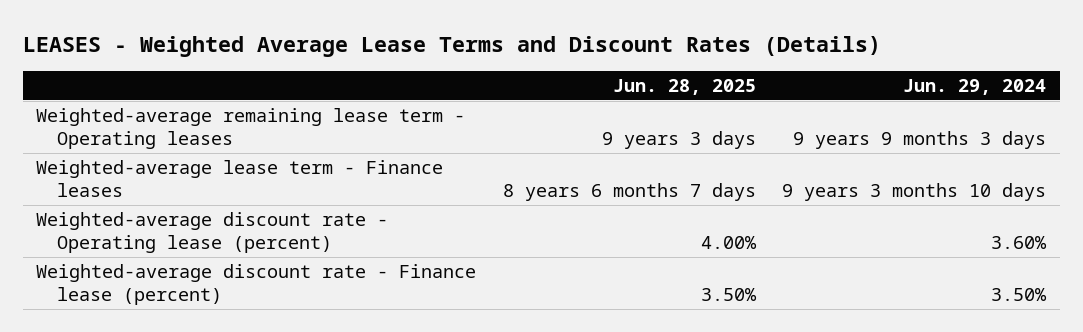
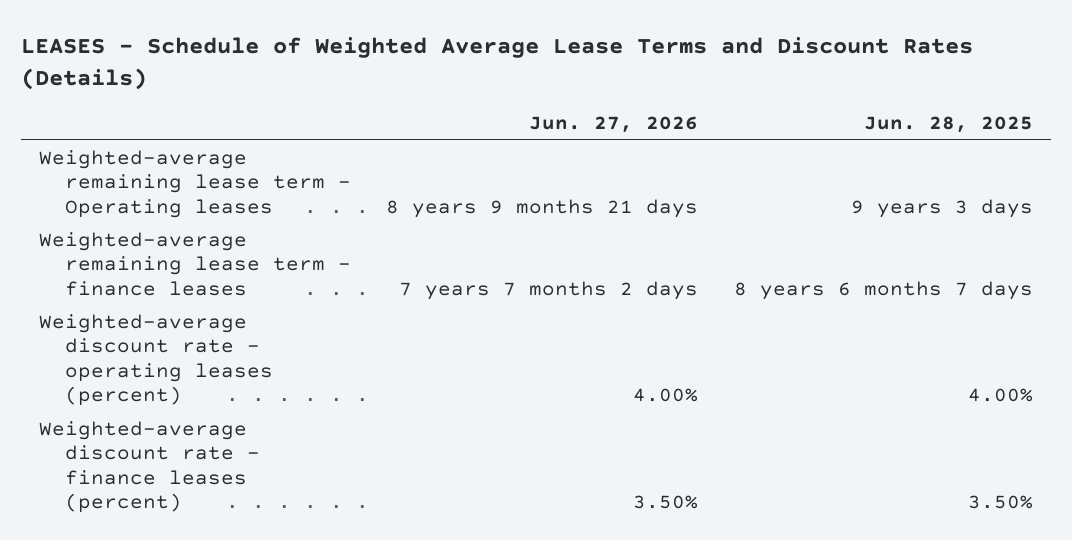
[23,36,882,58] LEASES - Weighted Average Lease Terms and Discount Rates (Details) -> [20,37,973,91] LEASES - Schedule of Weighted Average Lease Terms and Discount Rates (Details)
[903,78,1047,95] Jun. 29, 2024 -> none
none -> [529,116,699,134] Jun. 27, 2026
[36,160,444,198] Weighted-average lease term - Finance leases -> [38,231,351,296] Weighted-average remaining lease term - finance leases
[36,212,389,254] Weighted-average discount rate - Operating lease (percent) -> [38,313,273,407] Weighted-average discount rate - operating leases (percent)
[36,264,477,306] Weighted-average discount rate - Finance lease (percent) -> [38,420,260,514] Weighted-average discount rate - finance leases (percent)

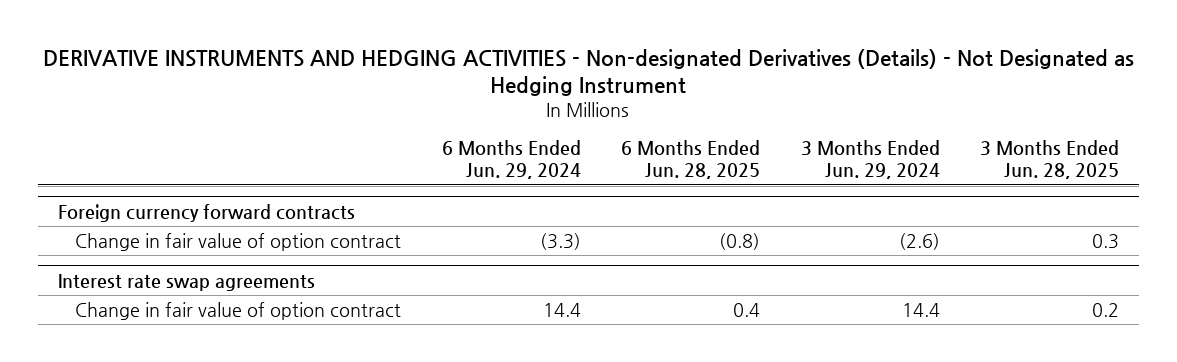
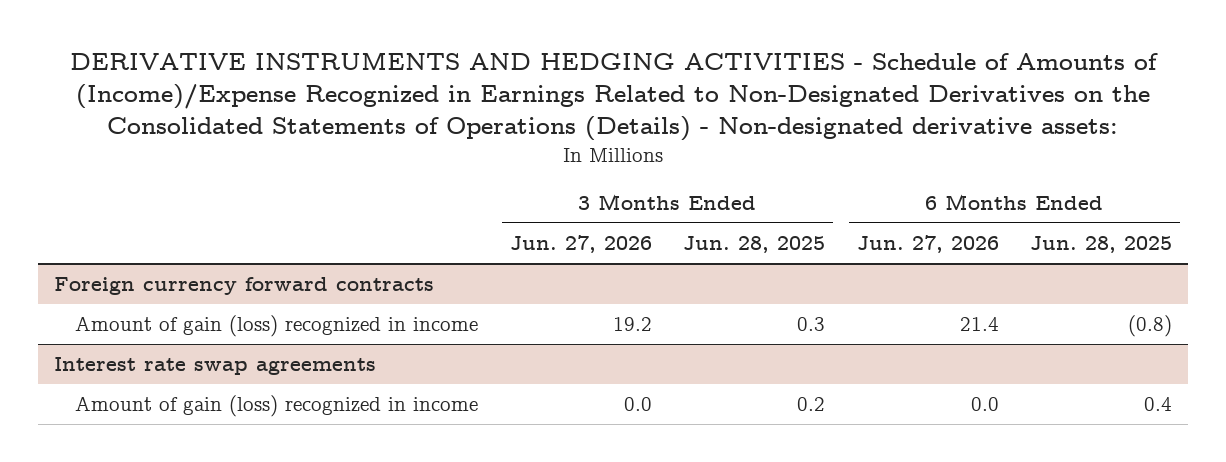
[43,48,1135,97] DERIVATIVE INSTRUMENTS AND HEDGING ACTIVITIES - Non-designated Derivatives (Details) - Not Designated as Hedging Instrument -> [70,52,1159,142] DERIVATIVE INSTRUMENTS AND HEDGING ACTIVITIES - Schedule of Amounts of (Income)/Expense Recognized in Earnings Related to Non-Designated Derivatives on the Consolidated Statements of Operations (Details) - Non-designated derivative assets:
[441,140,581,180] 6 Months Ended Jun. 29, 2024 -> none
[800,140,940,180] 3 Months Ended Jun. 29, 2024 -> none
none -> [509,235,652,254] Jun. 27, 2026
none -> [856,235,999,254] Jun. 27, 2026
[75,232,402,251] Change in fair value of option contract -> [75,315,479,338] Amount of gain (loss) recognized in income
[75,301,402,320] Change in fair value of option contract -> [75,395,479,418] Amount of gain (loss) recognized in income

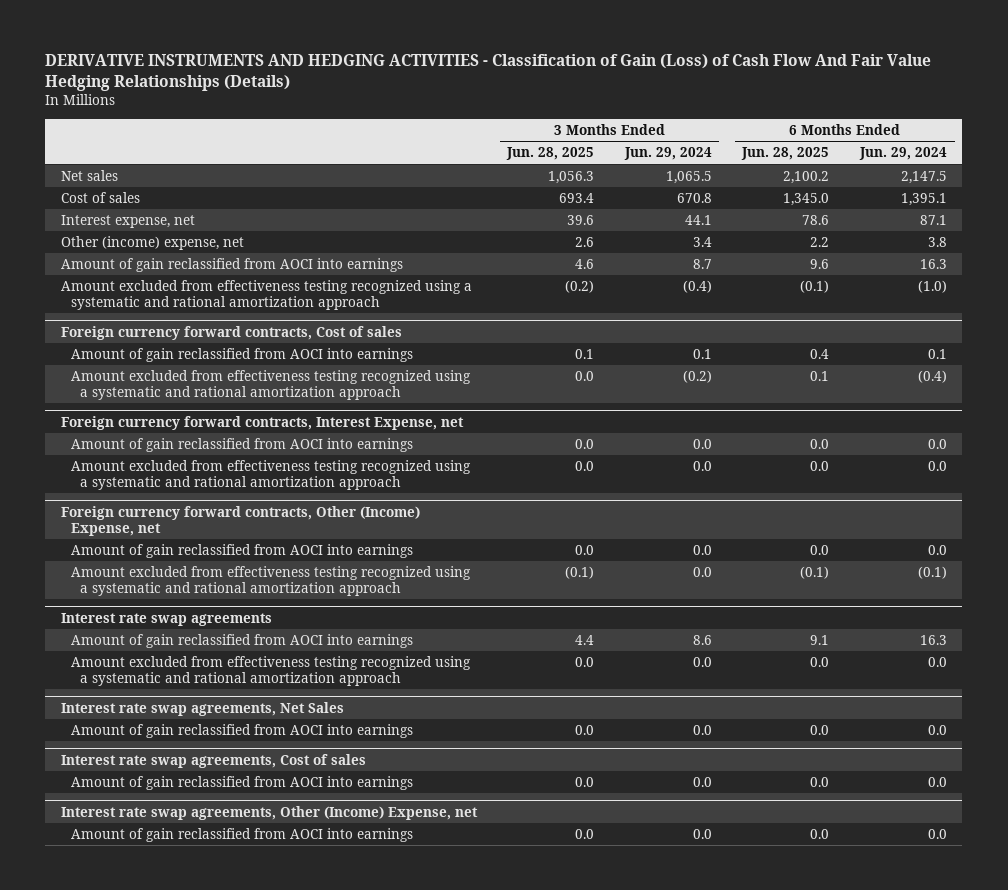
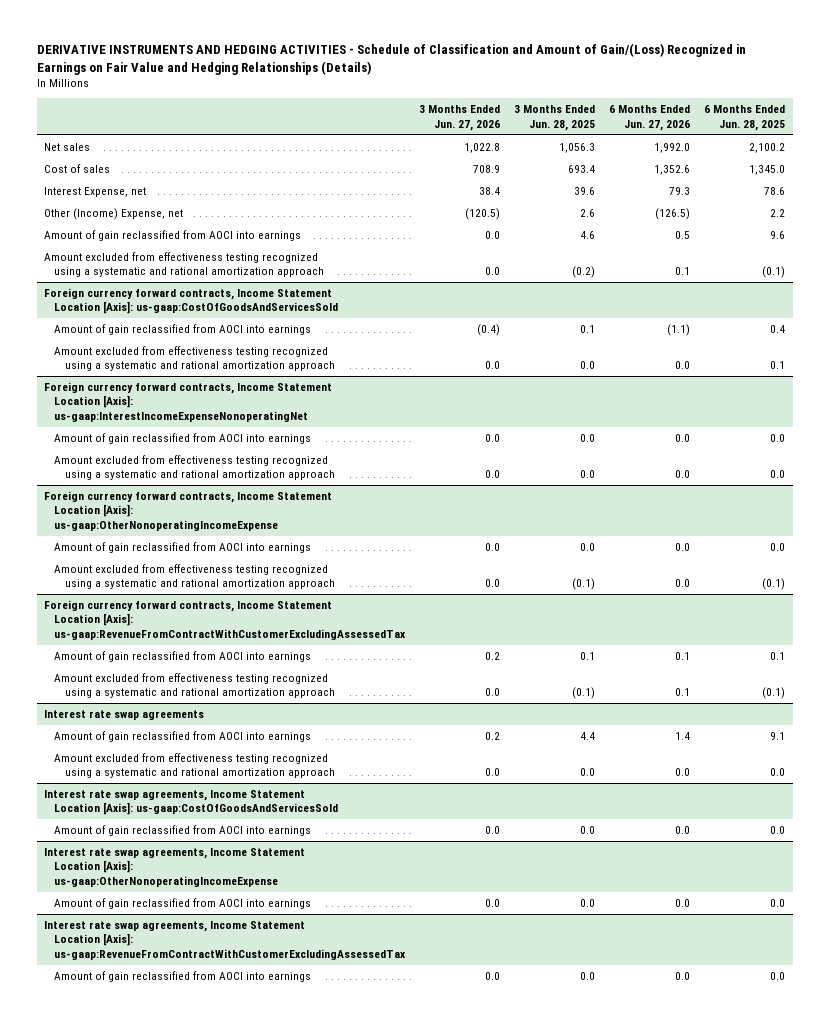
[45,54,932,92] DERIVATIVE INSTRUMENTS AND HEDGING ACTIVITIES - Classification of Gain (Loss) of Cash Flow And Fair Value Hedging Relationships (Details) -> [36,43,746,75] DERIVATIVE INSTRUMENTS AND HEDGING ACTIVITIES - Schedule of Classification and Amount of Gain/(Loss) Recognized in Earnings on Fair Value and Hedging Relationships (Details)
[623,147,712,161] Jun. 29, 2024 -> none
[858,147,947,161] Jun. 29, 2024 -> none
none -> [419,105,501,131] 3 Months Ended Jun. 27, 2026
none -> [609,105,691,131] 6 Months Ended Jun. 27, 2026
[60,215,195,229] Interest expense, net -> [43,187,146,198] Interest Expense, net
[60,236,244,251] Other (income) expense, net -> [43,208,183,221] Other (Income) Expense, net
[60,325,402,340] Foreign currency forward contracts, Cost of sales -> none
none -> [43,288,339,315] Foreign currency forward contracts, Income Statement Location [Axis]: us-gaap:CostOfGoodsAndServicesSold
[60,415,464,430] Foreign currency forward contracts, Interest Expense, net -> none
none -> [43,382,332,422] Foreign currency forward contracts, Income Statement Location [Axis]: us-gaap:InterestIncomeExpenseNonoperatingNet
[60,505,420,536] Foreign currency forward contracts, Other (Income) Expense, net -> none
none -> [43,491,332,531] Foreign currency forward contracts, Income Statement Location [Axis]: us-gaap:OtherNonoperatingIncomeExpense
none -> [43,600,407,640] Foreign currency forward contracts, Income Statement Location [Axis]: us-gaap:RevenueFromContractWithCustomerExcludingAssessedTax
none -> [54,651,312,663] Amount of gain reclassified from AOCI into earnings
none -> [54,673,335,699] Amount excluded from effectiveness testing recognized using a systematic and rational amortization approach
[60,701,344,716] Interest rate swap agreements, Net Sales -> none
none -> [43,790,339,816] Interest rate swap agreements, Income Statement Location [Axis]: us-gaap:CostOfGoodsAndServicesSold
[60,753,366,768] Interest rate swap agreements, Cost of sales -> none
none -> [43,848,305,887] Interest rate swap agreements, Income Statement Location [Axis]: us-gaap:OtherNonoperatingIncomeExpense
[60,805,478,820] Interest rate swap agreements, Other (Income) Expense, net -> none
none -> [43,921,407,960] Interest rate swap agreements, Income Statement Location [Axis]: us-gaap:RevenueFromContractWithCustomerExcludingAssessedTax

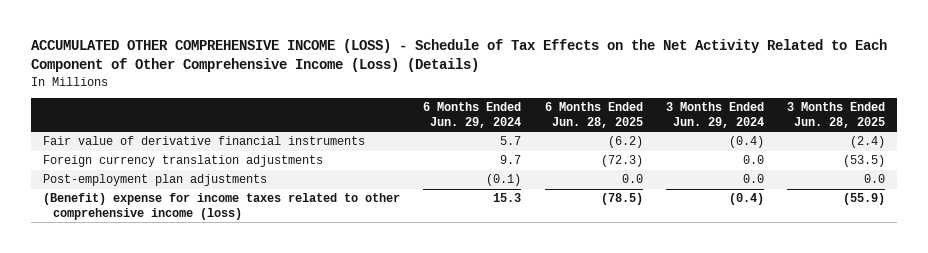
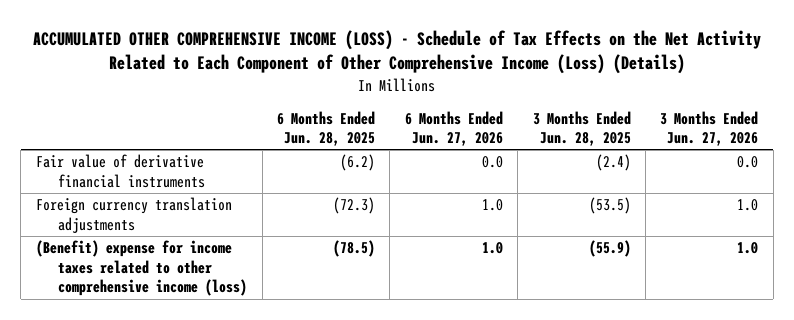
[423,102,522,128] 6 Months Ended Jun. 29, 2024 -> none
[665,102,764,128] 3 Months Ended Jun. 29, 2024 -> none
none -> [404,110,503,147] 6 Months Ended Jun. 27, 2026
none -> [660,110,759,147] 3 Months Ended Jun. 27, 2026
[42,174,267,187] Post-employment plan adjustments -> none

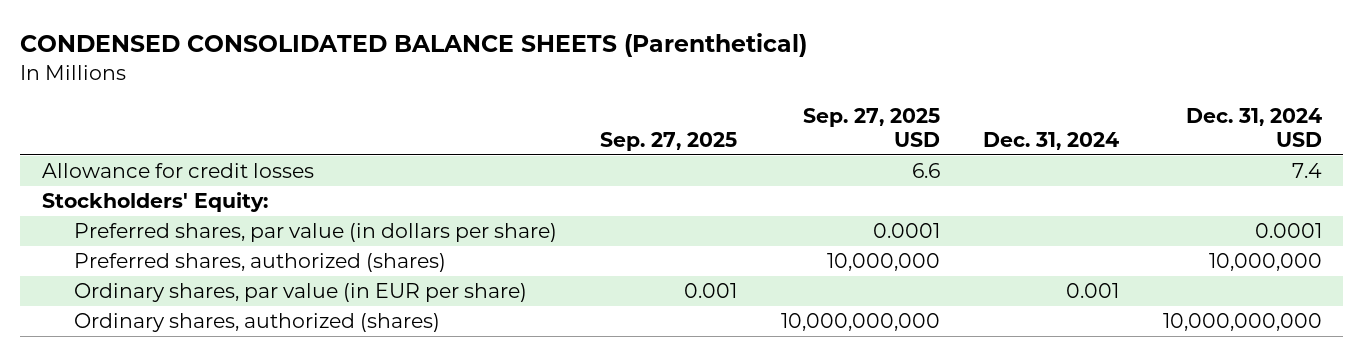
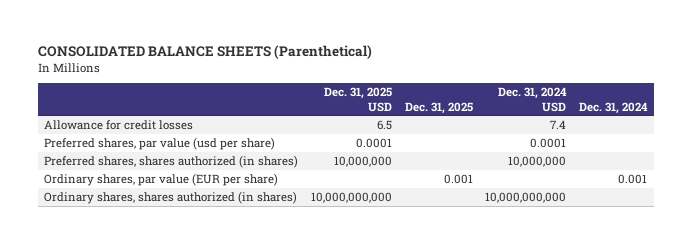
[20,33,808,58] CONDENSED CONSOLIDATED BALANCE SHEETS (Parenthetical) -> [37,44,372,59] CONSOLIDATED BALANCE SHEETS (Parenthetical)
[600,132,738,152] Sep. 27, 2025 -> none
[802,107,940,148] Sep. 27, 2025 USD -> none
none -> [323,87,392,112] Dec. 31, 2025 USD
none -> [404,101,473,114] Dec. 31, 2025
[42,192,269,213] Stockholders' Equity: -> none
[73,223,557,243] Preferred shares, par value (in dollars per share) -> [44,136,276,150] Preferred shares, par value (usd per share)
[73,253,446,273] Preferred shares, authorized (shares) -> [44,154,299,168] Preferred shares, shares authorized (in shares)
[73,283,527,303] Ordinary shares, par value (in EUR per share) -> [44,172,279,186] Ordinary shares, par value (EUR per share)
[73,313,440,333] Ordinary shares, authorized (shares) -> [44,190,298,204] Ordinary shares, shares authorized (in shares)

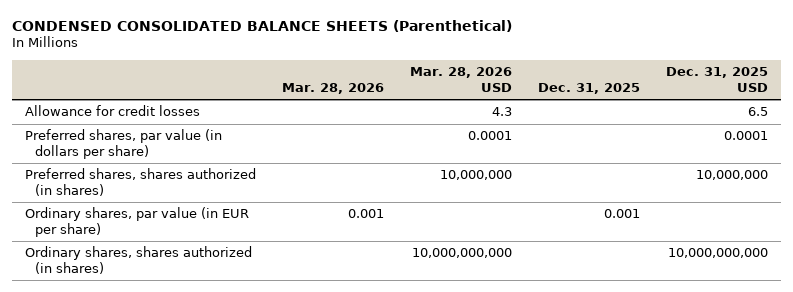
[37,44,372,59] CONSOLIDATED BALANCE SHEETS (Parenthetical) -> [11,19,512,32] CONDENSED CONSOLIDATED BALANCE SHEETS (Parenthetical)
[498,87,568,112] Dec. 31, 2024 USD -> none
[579,101,649,114] Dec. 31, 2024 -> none
none -> [281,82,384,94] Mar. 28, 2026
none -> [409,67,512,92] Mar. 28, 2026 USD
[44,136,276,150] Preferred shares, par value (usd per share) -> [24,129,222,159] Preferred shares, par value (in dollars per share)
[44,172,279,186] Ordinary shares, par value (EUR per share) -> [24,207,249,237] Ordinary shares, par value (in EUR per share)

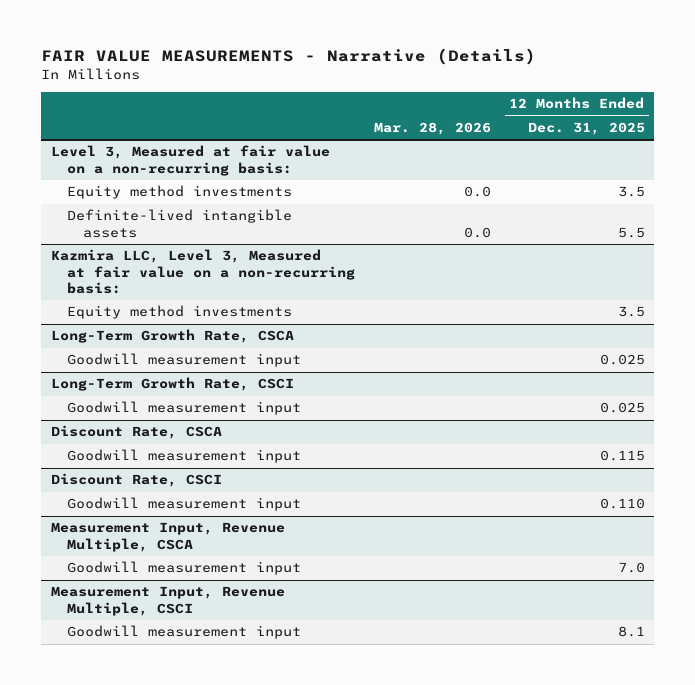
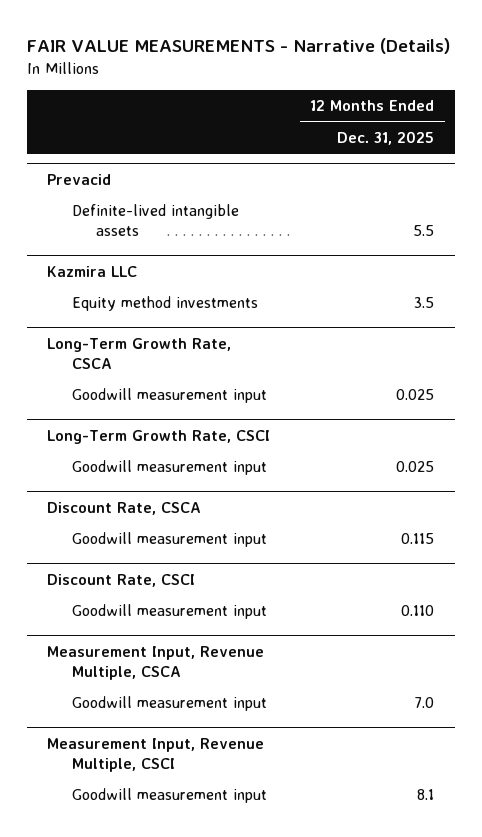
[373,121,491,135] Mar. 28, 2026 -> none
[50,145,330,176] Level 3, Measured at fair value on a non-recurring basis: -> none
[66,185,292,200] Equity method investments -> none
none -> [47,174,112,186] Prevacid
[50,249,355,294] Kazmira LLC, Level 3, Measured at fair value on a non-recurring basis: -> none
none -> [47,266,138,278] Kazmira LLC

